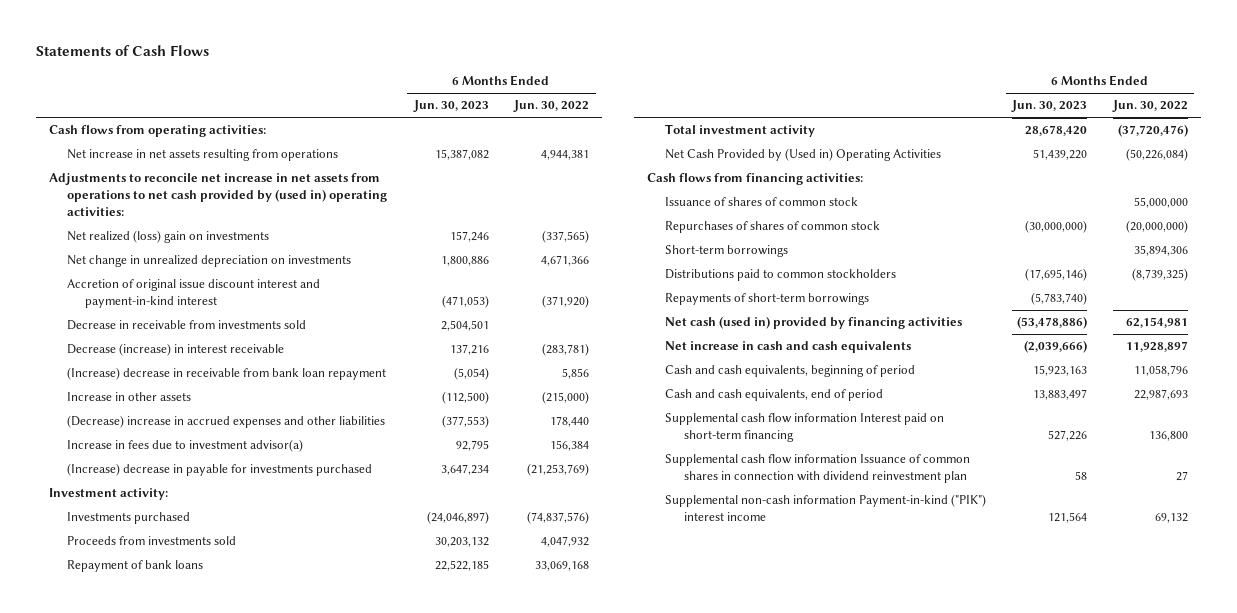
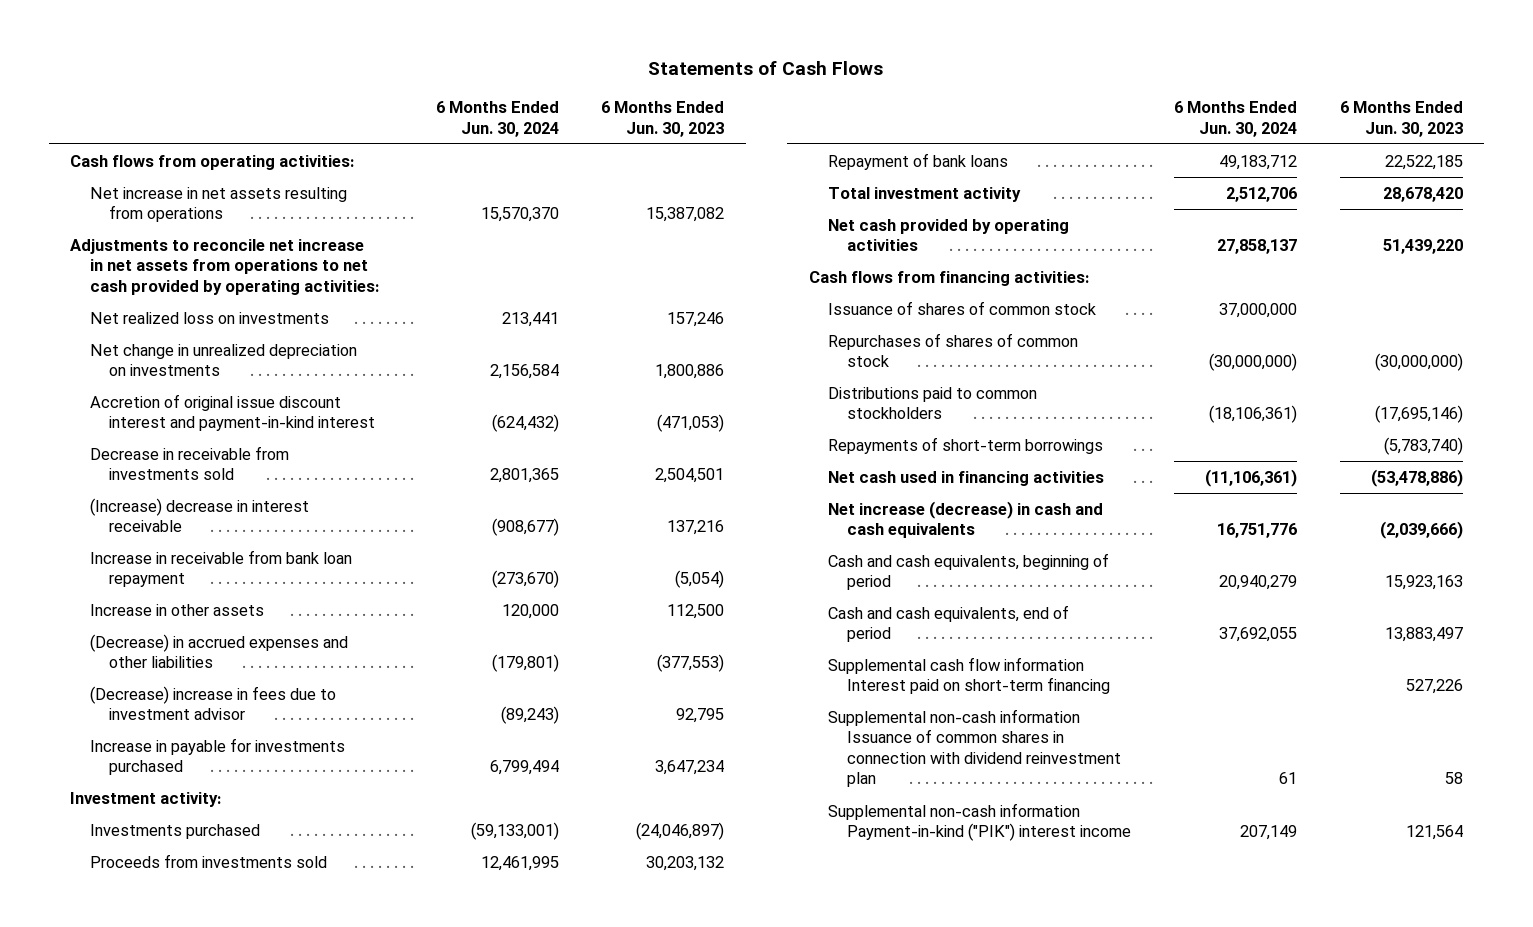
[513,100,590,113] Jun. 30, 2022 -> none
none -> [435,101,559,137] 6 Months Ended Jun. 30, 2024
[48,173,387,216] Adjustments to reconcile net increase in net assets from operations to net cash provided by (used in) operating activities: -> [70,238,379,295] Adjustments to reconcile net increase in net assets from operations to net cash provided by operating activities:
[66,230,269,244] Net realized (loss) gain on investments -> [89,311,329,324] Net realized loss on investments
[66,343,284,357] Decrease (increase) in interest receivable -> [89,497,309,533] (Increase) decrease in interest receivable
[66,367,386,381] (Increase) decrease in receivable from bank loan repayment -> [89,549,352,588] Increase in receivable from bank loan repayment
[441,391,489,405] (112,500) -> [667,603,725,619] 112,500
[66,415,385,429] (Decrease) increase in accrued expenses and other liabilities -> [89,633,348,669] (Decrease) in accrued expenses and other liabilities
[66,439,303,453] Increase in fees due to investment advisor(a) -> [89,685,336,721] (Decrease) increase in fees due to investment advisor
[66,463,372,477] (Increase) decrease in payable for investments purchased -> [89,737,345,776] Increase in payable for investments purchased
[665,148,942,162] Net Cash Provided by (Used in) Operating Activities -> [827,218,1069,252] Net cash provided by operating activities
[665,245,789,258] Short-term borrowings -> none
[665,316,963,330] Net cash (used in) provided by financing activities -> [827,470,1104,486] Net cash used in financing activities
[665,341,912,354] Net increase in cash and cash equivalents -> [827,500,1103,539] Net increase (decrease) in cash and cash equivalents
[665,454,971,484] Supplemental cash flow information Issuance of common shares in connection with dividend reinvestment plan -> [827,708,1122,788] Supplemental non-cash information Issuance of common shares in connection with dividend reinvestment plan

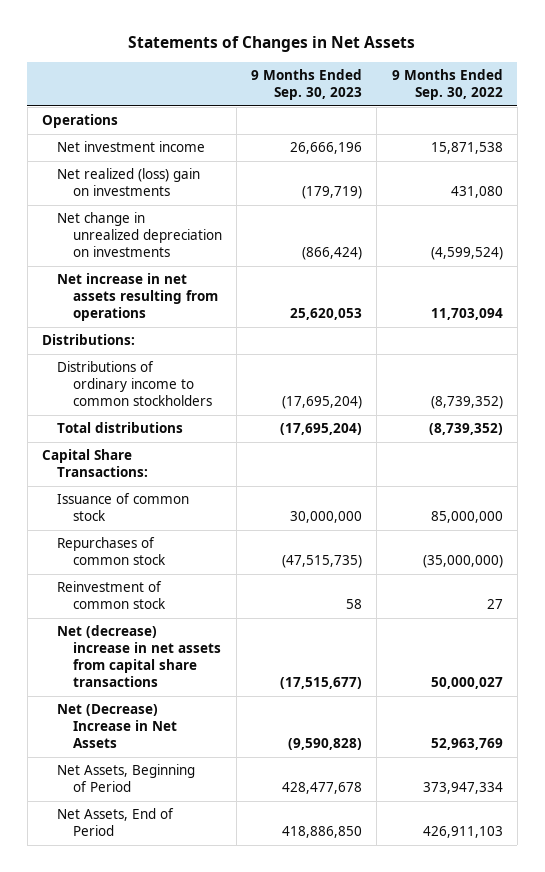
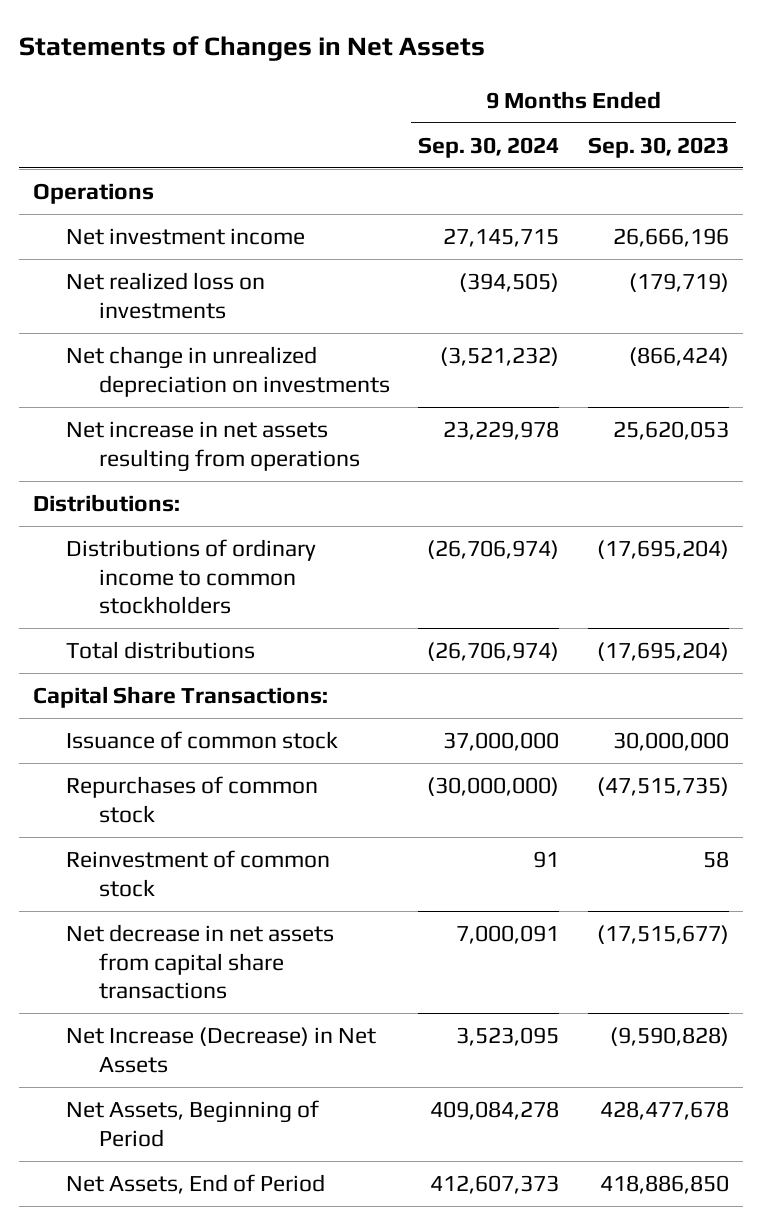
[391,69,503,101] 9 Months Ended Sep. 30, 2022 -> none
none -> [418,136,560,158] Sep. 30, 2024
[57,168,201,197] Net realized (loss) gain on investments -> [66,271,266,319] Net realized loss on investments
[57,625,221,688] Net (decrease) increase in net assets from capital share transactions -> [66,923,335,1000] Net decrease in net assets from capital share transactions
[57,704,177,749] Net (Decrease) Increase in Net Assets -> [66,1026,377,1073] Net Increase (Decrease) in Net Assets

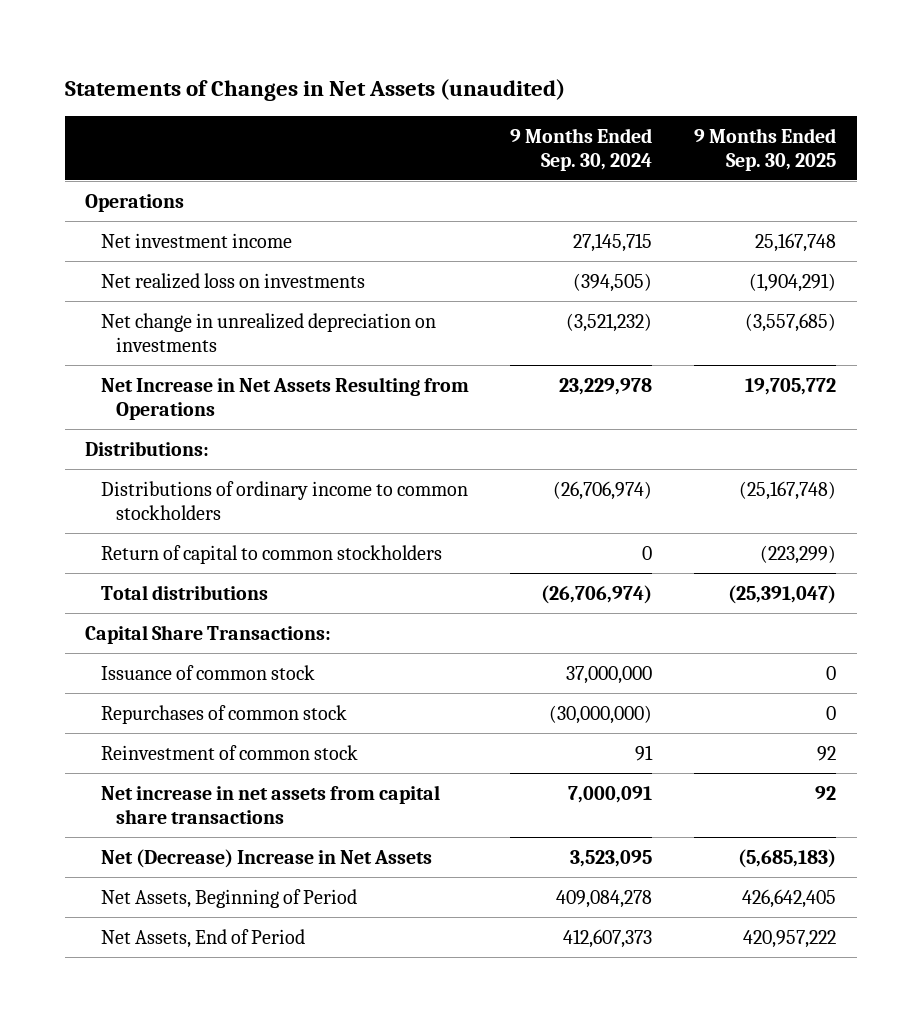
[19,35,486,61] Statements of Changes in Net Assets -> [64,78,565,101] Statements of Changes in Net Assets (unaudited)
[587,136,729,158] Sep. 30, 2023 -> none
none -> [693,127,836,171] 9 Months Ended Sep. 30, 2025
[66,420,361,472] Net increase in net assets resulting from operations -> [100,376,469,420] Net Increase in Net Assets Resulting from Operations
none -> [100,544,442,564] Return of capital to common stockholders
[66,923,335,1000] Net decrease in net assets from capital share transactions -> [100,784,440,824] Net increase in net assets from capital share transactions
[66,1026,377,1073] Net Increase (Decrease) in Net Assets -> [100,848,432,868] Net (Decrease) Increase in Net Assets

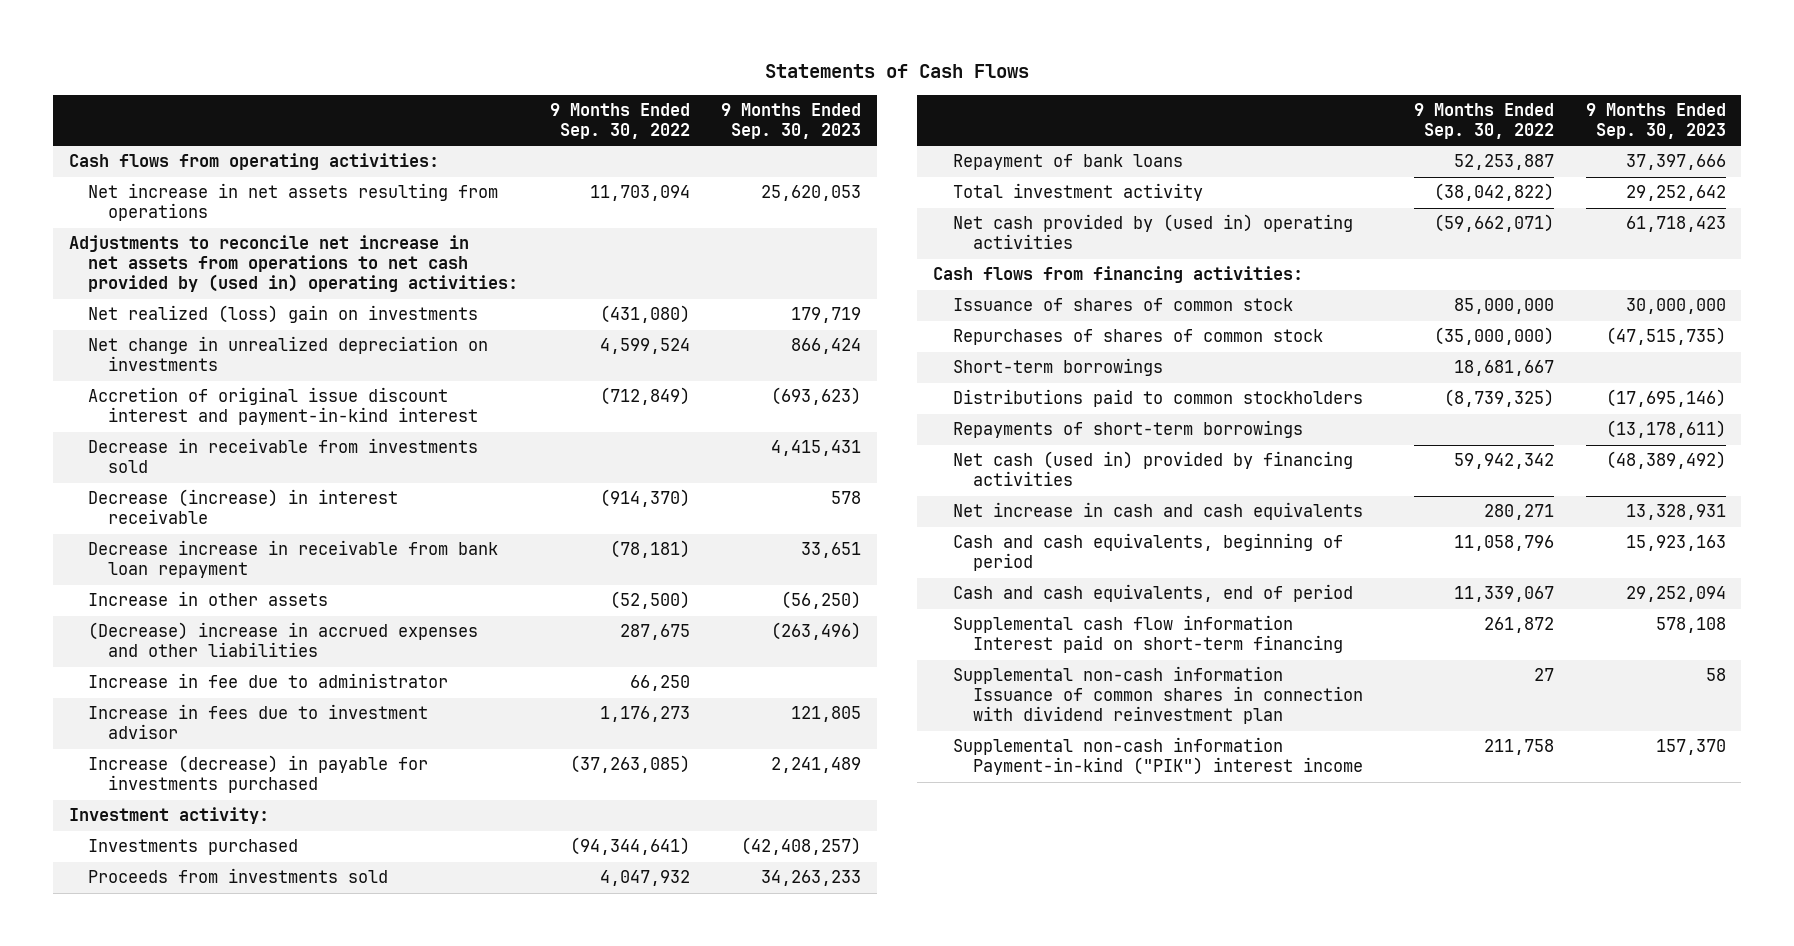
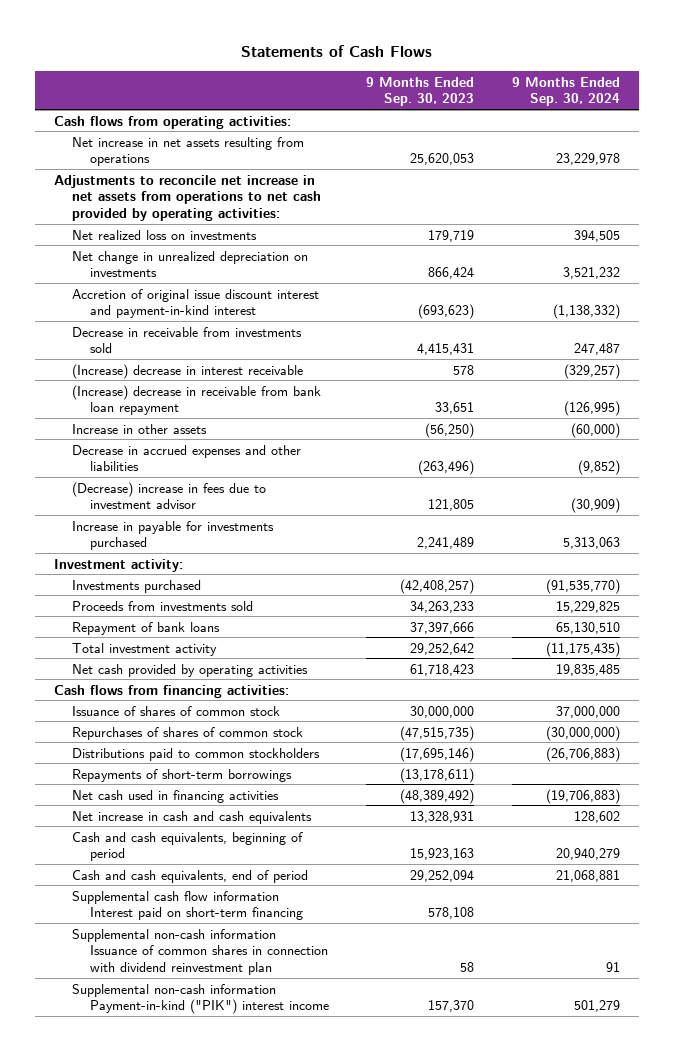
[549,103,690,139] 9 Months Ended Sep. 30, 2022 -> none
none -> [511,76,620,107] 9 Months Ended Sep. 30, 2024
[68,235,519,293] Adjustments to reconcile net increase in net assets from operations to net cash provided by (used in) operating activities: -> [54,174,321,221] Adjustments to reconcile net increase in net assets from operations to net cash provided by operating activities:
[88,305,479,324] Net realized (loss) gain on investments -> [71,229,257,240] Net realized loss on investments
[88,489,399,525] Decrease (increase) in interest receivable -> [71,363,303,379] (Increase) decrease in interest receivable
[88,540,499,579] Decrease increase in receivable from bank loan repayment -> [71,384,321,416] (Increase) decrease in receivable from bank loan repayment
[88,673,449,689] Increase in fee due to administrator -> none
[88,622,479,658] (Decrease) increase in accrued expenses and other liabilities -> [71,444,301,472] Decrease in accrued expenses and other liabilities
[88,704,429,740] Increase in fees due to investment advisor -> [71,481,266,510] (Decrease) increase in fees due to investment advisor
[88,755,429,794] Increase (decrease) in payable for investments purchased -> [71,520,274,551] Increase in payable for investments purchased
[953,214,1354,250] Net cash provided by (used in) operating activities -> [71,663,308,677] Net cash provided by operating activities
[953,358,1164,377] Short-term borrowings -> none
[953,451,1354,487] Net cash (used in) provided by financing activities -> [71,789,279,803] Net cash used in financing activities

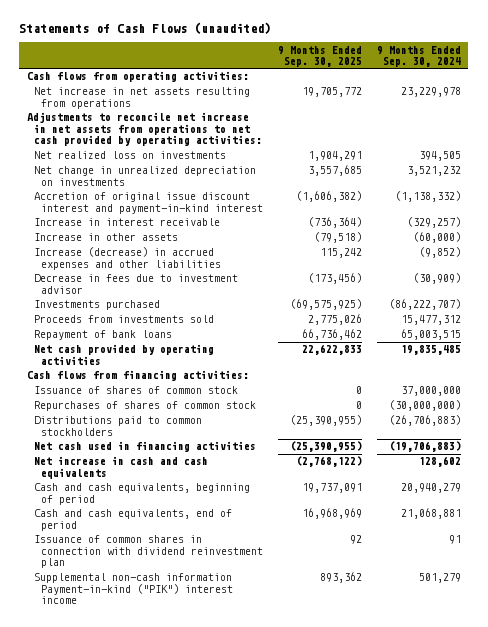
[240,45,432,58] Statements of Cash Flows -> [19,22,272,35] Statements of Cash Flows (unaudited)
[366,76,475,107] 9 Months Ended Sep. 30, 2023 -> none
none -> [277,45,362,67] 9 Months Ended Sep. 30, 2025
[71,326,302,354] Decrease in receivable from investments sold -> none
[71,384,321,416] (Increase) decrease in receivable from bank loan repayment -> none
[71,363,303,379] (Increase) decrease in interest receivable -> [33,218,220,227] Increase in interest receivable
[71,520,274,551] Increase in payable for investments purchased -> none
[54,558,184,572] Investment activity: -> none
[71,642,217,656] Total investment activity -> none
[71,444,301,472] Decrease in accrued expenses and other liabilities -> [33,247,221,270] Increase (decrease) in accrued expenses and other liabilities
[71,481,266,510] (Decrease) increase in fees due to investment advisor -> [33,274,238,294] Decrease in fees due to investment advisor
[545,578,620,594] (91,535,770) -> [388,299,461,311] (86,222,707)
[555,600,620,613] 15,229,825 -> [400,315,461,326] 15,477,312
[555,621,620,634] 65,130,510 -> [400,329,461,341] 65,003,515
[71,768,292,782] Repayments of short-term borrowings -> none
[71,890,303,921] Supplemental cash flow information Interest paid on short-term financing -> none
[71,928,328,975] Supplemental non-cash information Issuance of common shares in connection with dividend reinvestment plan -> [33,535,263,569] Issuance of common shares in connection with dividend reinvestment plan

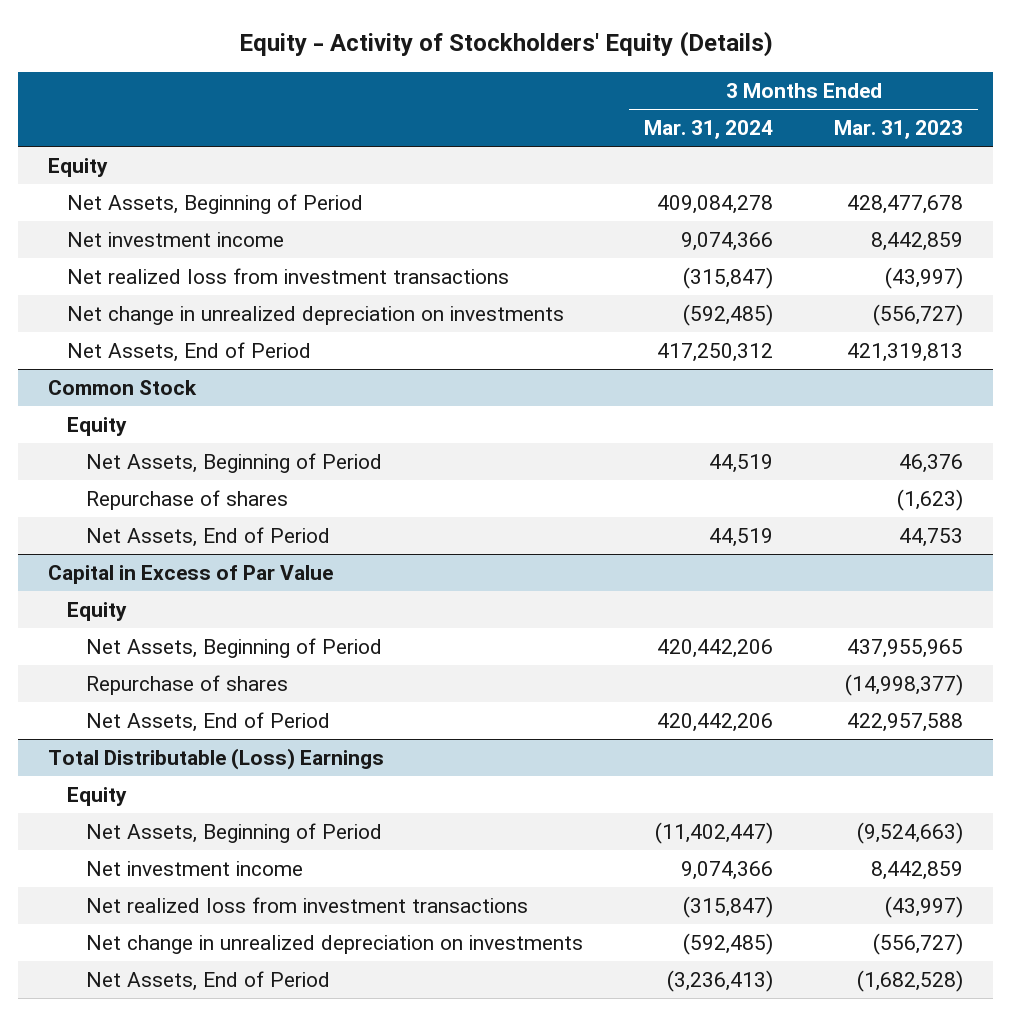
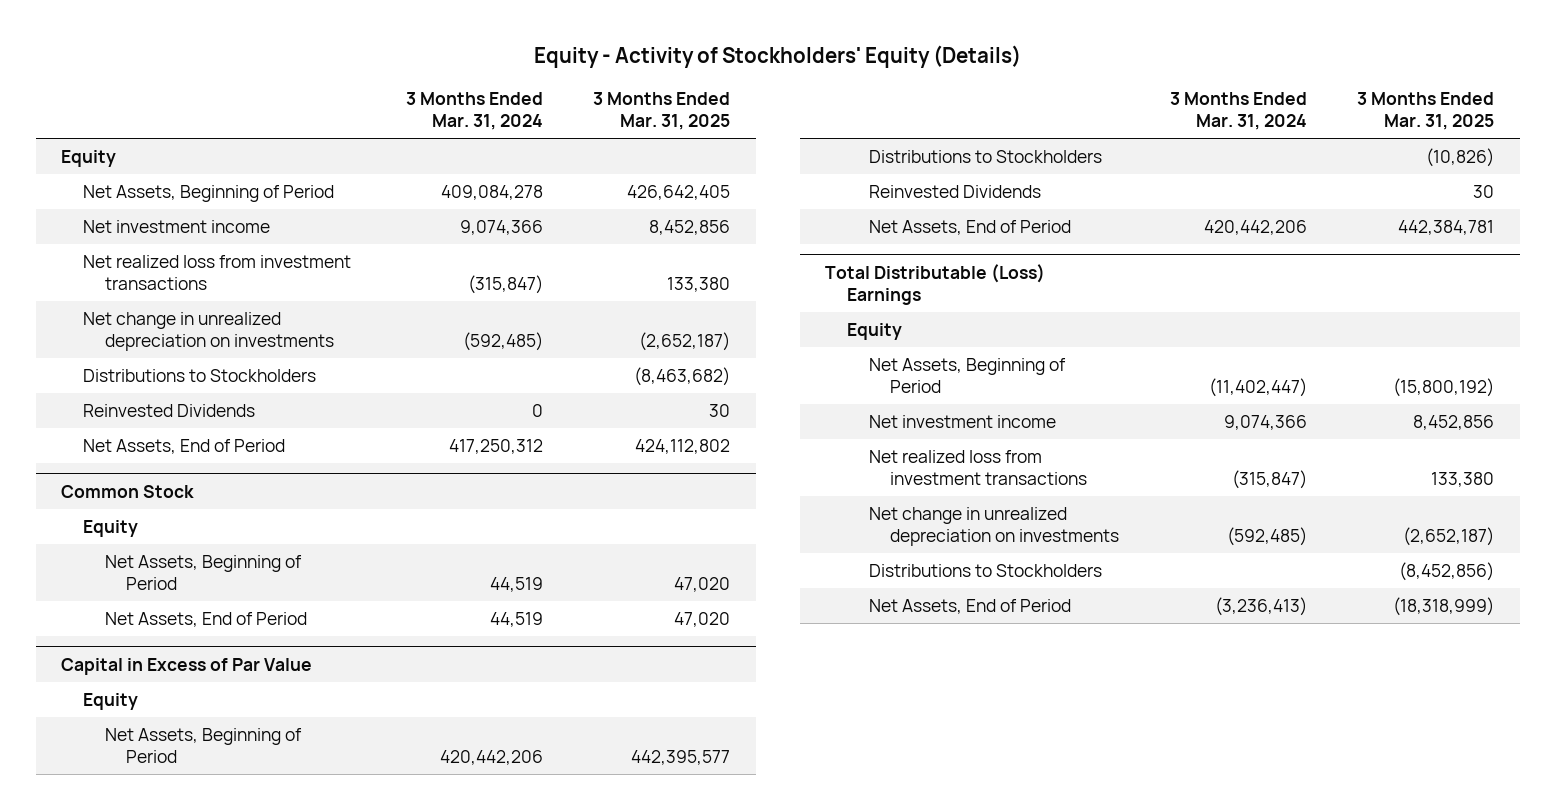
[833,120,963,140] Mar. 31, 2023 -> none
none -> [593,92,731,131] 3 Months Ended Mar. 31, 2025
none -> [82,369,316,383] Distributions to Stockholders
none -> [82,404,255,418] Reinvested Dividends
[86,490,289,511] Repurchase of shares -> none
[86,675,289,696] Repurchase of shares -> none
none -> [868,150,1102,164] Distributions to Stockholders
none -> [868,185,1041,199] Reinvested Dividends
none -> [868,564,1102,578] Distributions to Stockholders

